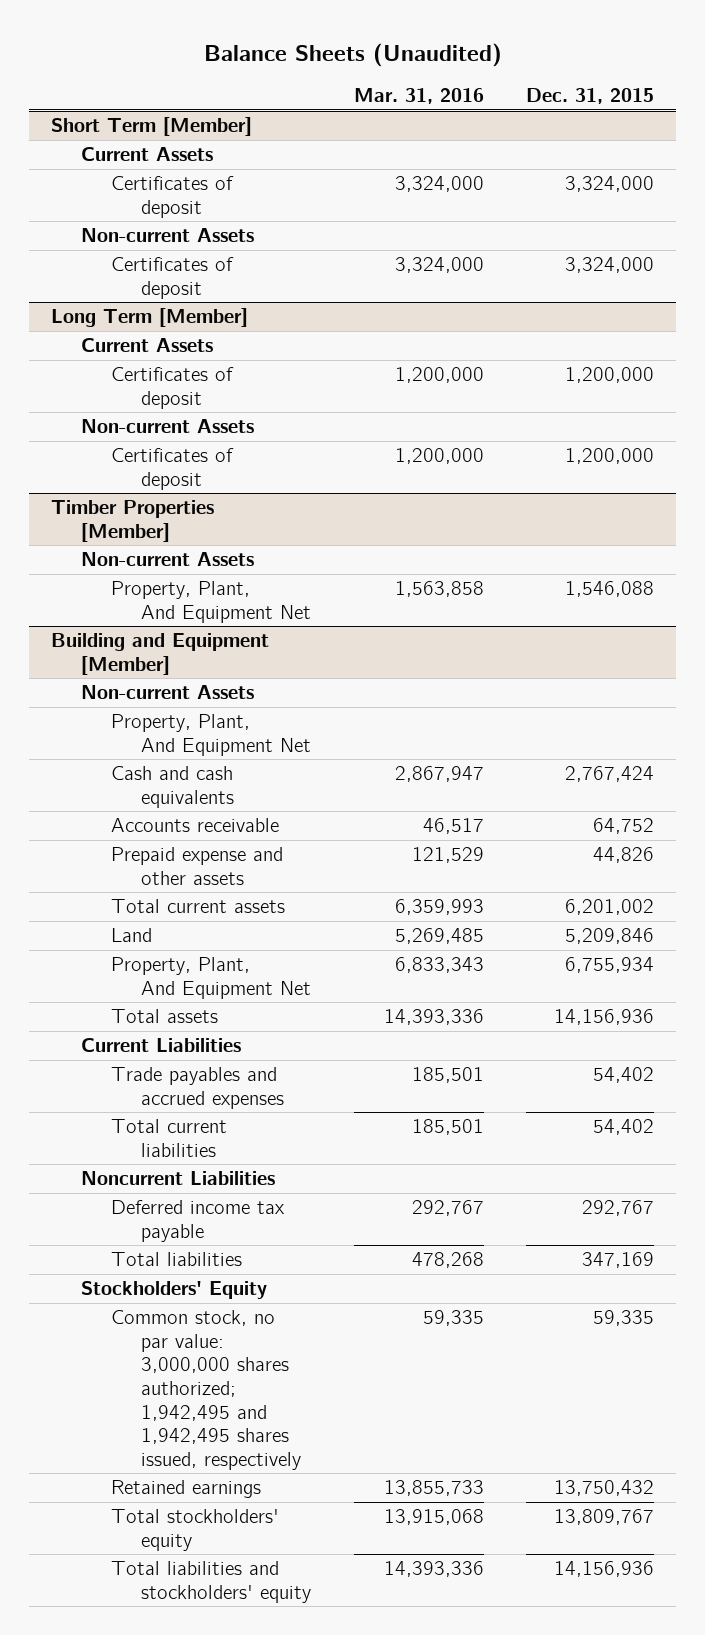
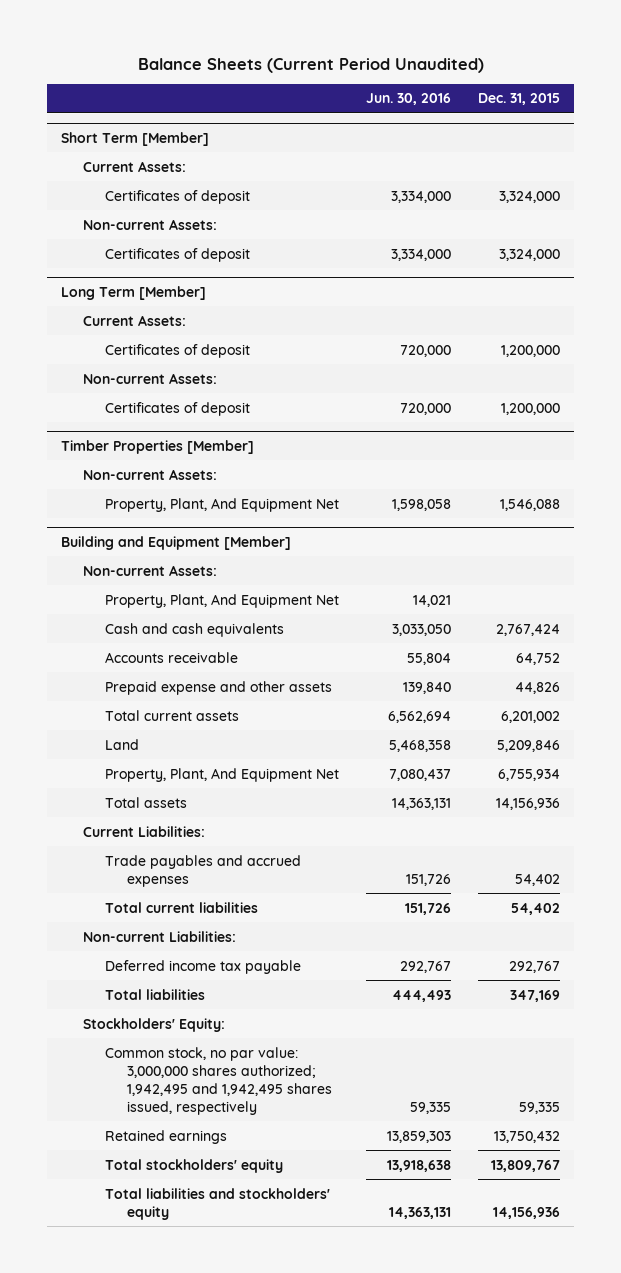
[203,42,502,67] Balance Sheets (Unaudited) -> [137,57,484,73] Balance Sheets (Current Period Unaudited)
[353,88,484,105] Mar. 31, 2016 -> none
none -> [366,93,452,106] Jun. 30, 2016
[80,147,213,162] Current Assets -> [82,160,186,172] Current Assets:
[80,228,254,243] Non-current Assets -> [82,218,217,230] Non-current Assets:
[80,338,213,353] Current Assets -> [82,314,186,326] Current Assets:
[80,419,254,434] Non-current Assets -> [82,372,217,384] Non-current Assets:
[80,552,254,567] Non-current Assets -> [82,468,217,480] Non-current Assets:
[80,685,254,700] Non-current Assets -> [82,564,217,576] Non-current Assets:
[80,1038,241,1053] Current Liabilities -> [82,825,205,837] Current Liabilities:
[80,1171,275,1186] Noncurrent Liabilities -> [82,930,236,942] Non-current Liabilities:
[80,1281,267,1300] Stockholders' Equity -> [82,1017,225,1032] Stockholders' Equity:

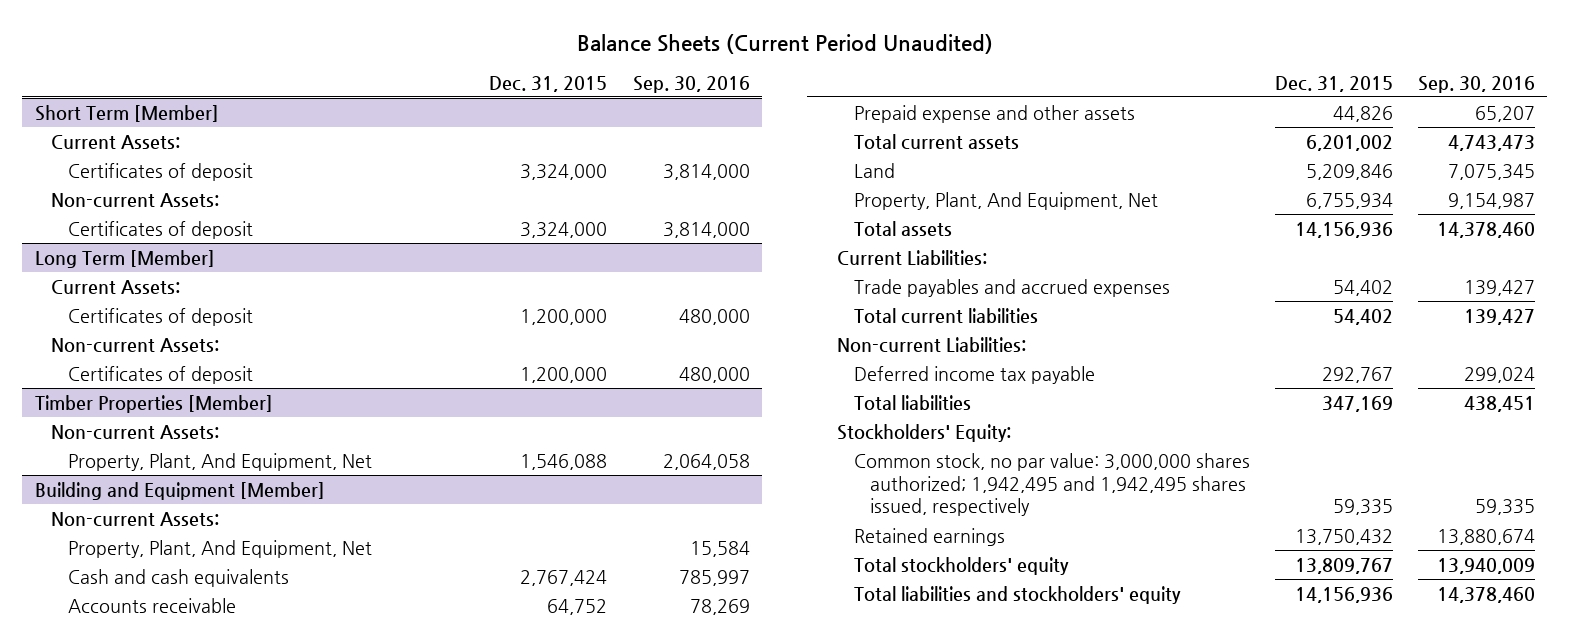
[366,93,452,106] Jun. 30, 2016 -> none
none -> [632,75,750,93] Sep. 30, 2016
[104,497,339,512] Property, Plant, And Equipment Net -> [68,452,373,471] Property, Plant, And Equipment, Net
[104,593,339,608] Property, Plant, And Equipment Net -> [68,539,373,558] Property, Plant, And Equipment, Net
[104,767,339,782] Property, Plant, And Equipment Net -> [853,191,1158,210] Property, Plant, And Equipment, Net

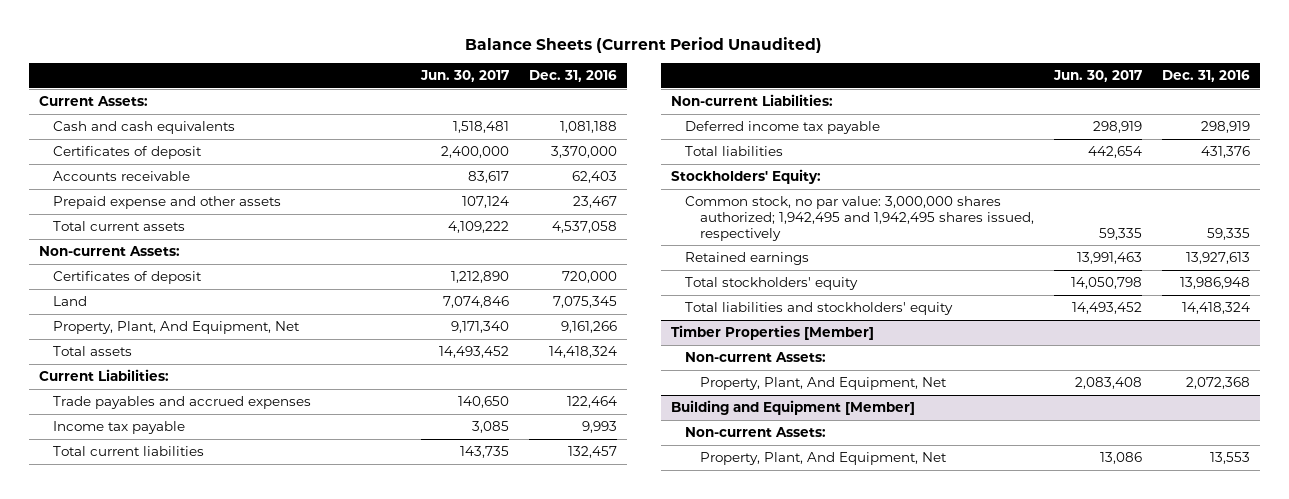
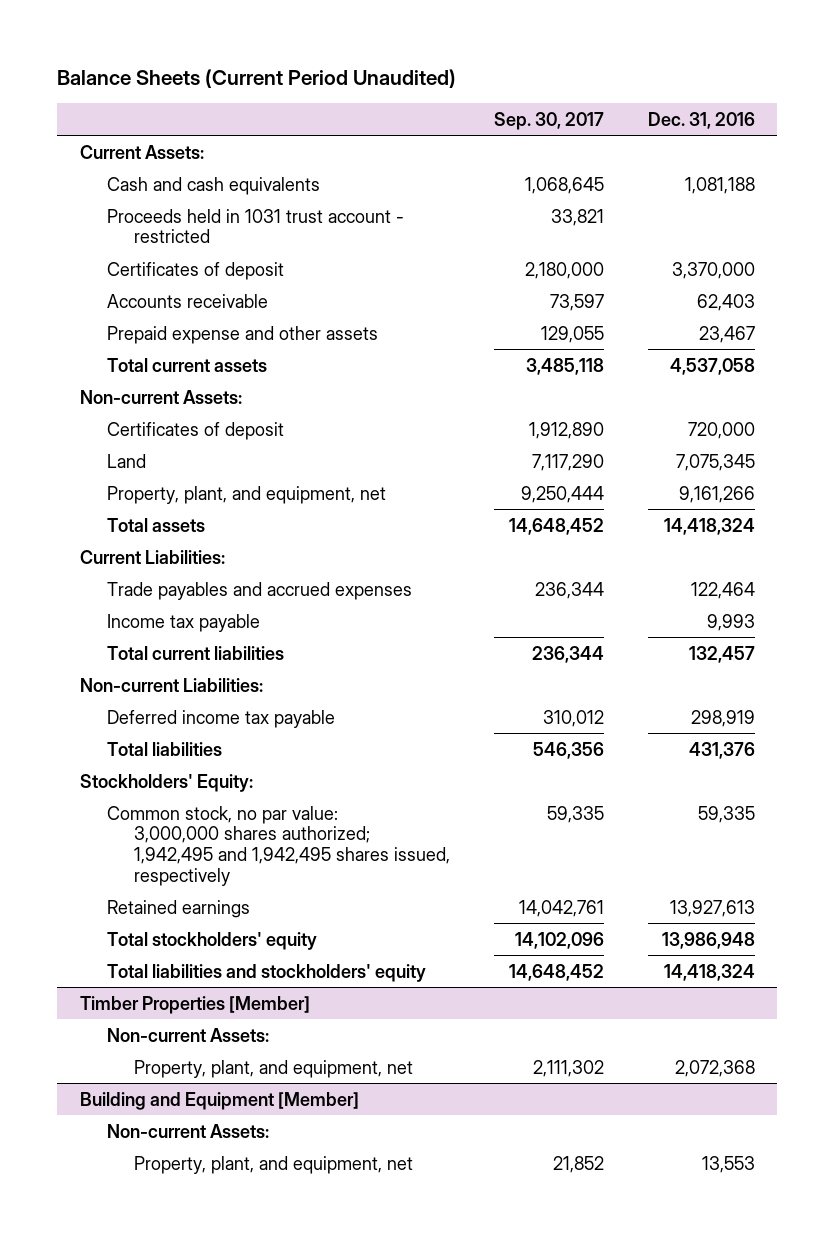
[420,70,510,83] Jun. 30, 2017 -> none
none -> [493,111,604,130] Sep. 30, 2017
none -> [106,208,404,244] Proceeds held in 1031 trust account - restricted
[53,321,301,335] Property, Plant, And Equipment, Net -> [106,485,386,504] Property, plant, and equipment, net
[699,377,947,391] Property, Plant, And Equipment, Net -> [133,1059,413,1078] Property, plant, and equipment, net
[699,452,947,466] Property, Plant, And Equipment, Net -> [133,1155,413,1174] Property, plant, and equipment, net

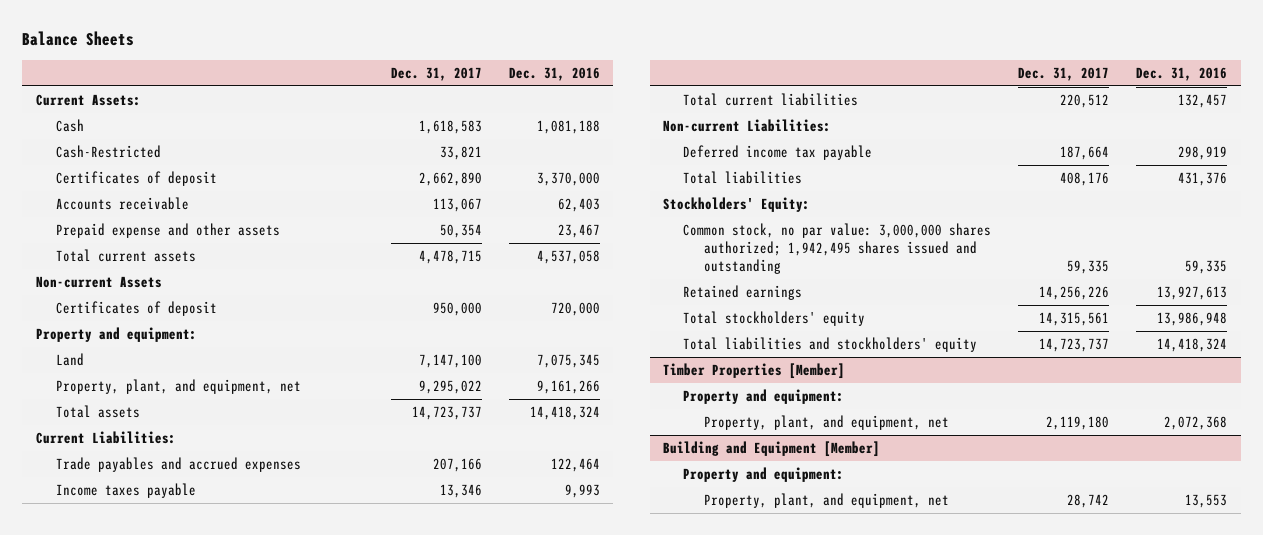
[57,69,457,89] Balance Sheets (Current Period Unaudited) -> [22,31,135,47] Balance Sheets
[493,111,604,130] Sep. 30, 2017 -> none
none -> [390,66,482,81] Dec. 31, 2017
[106,176,320,195] Cash and cash equivalents -> [55,119,84,133] Cash
[106,208,404,244] Proceeds held in 1031 trust account - restricted -> [55,145,161,159] Cash-Restricted
[79,389,242,404] Non-current Assets: -> [35,276,162,289] Non-current Assets
none -> [35,327,197,343] Property and equipment:
[106,613,260,632] Income tax payable -> [55,483,196,499] Income taxes payable
[106,805,450,886] Common stock, no par value: 3,000,000 shares authorized; 1,942,495 and 1,942,495 shares issued, respectively -> [683,223,992,275] Common stock, no par value: 3,000,000 shares authorized; 1,942,495 shares issued and outstanding
[106,1027,269,1042] Non-current Assets: -> none
none -> [683,389,845,405] Property and equipment:
[106,1123,269,1138] Non-current Assets: -> none
none -> [683,467,845,483] Property and equipment:

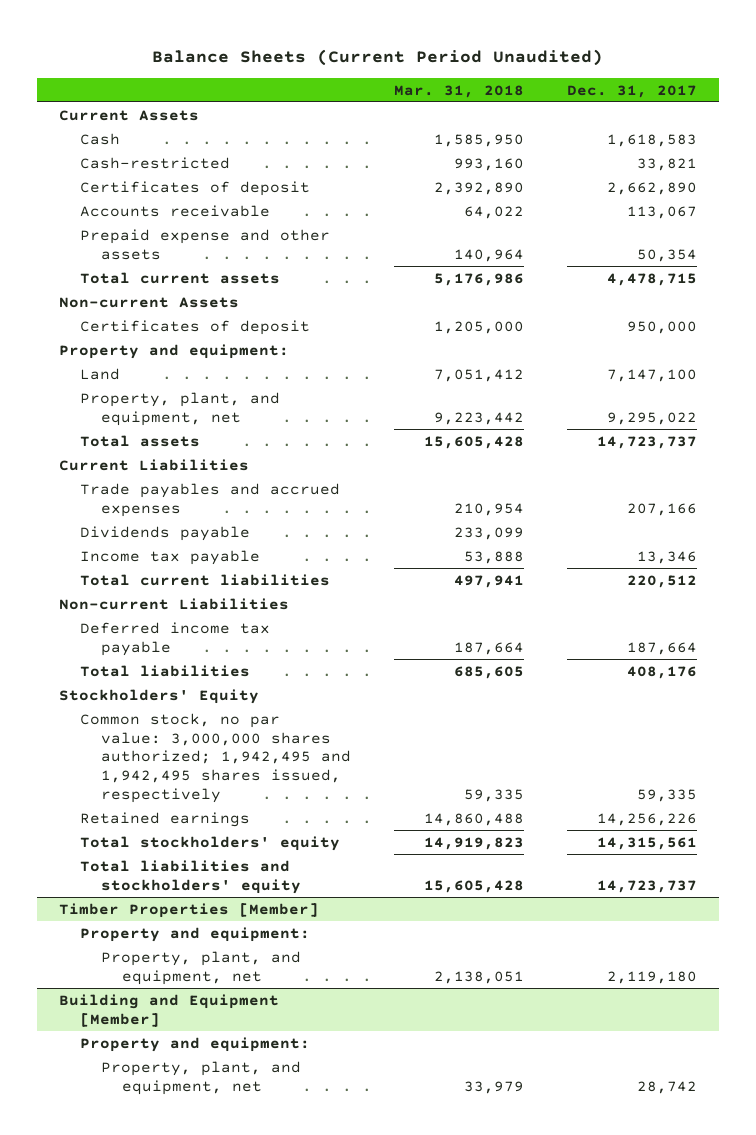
[22,31,135,47] Balance Sheets -> [151,48,603,66] Balance Sheets (Current Period Unaudited)
[508,66,600,81] Dec. 31, 2016 -> none
none -> [393,84,524,98] Mar. 31, 2018
[35,94,141,107] Current Assets: -> [58,109,199,121] Current Assets
[55,145,161,159] Cash-Restricted -> [79,156,230,169] Cash-restricted
[35,431,176,445] Current Liabilities: -> [58,458,249,471] Current Liabilities
none -> [79,525,250,541] Dividends payable
[55,483,196,499] Income taxes payable -> [79,549,260,565] Income tax payable
[663,119,832,133] Non-current Liabilities: -> [58,597,289,610] Non-current Liabilities
[663,197,811,213] Stockholders' Equity: -> [58,688,259,704] Stockholders' Equity
[683,223,992,275] Common stock, no par value: 3,000,000 shares authorized; 1,942,495 shares issued and outstanding -> [79,712,351,803] Common stock, no par value: 3,000,000 shares authorized; 1,942,495 and 1,942,495 shares issued, respectively

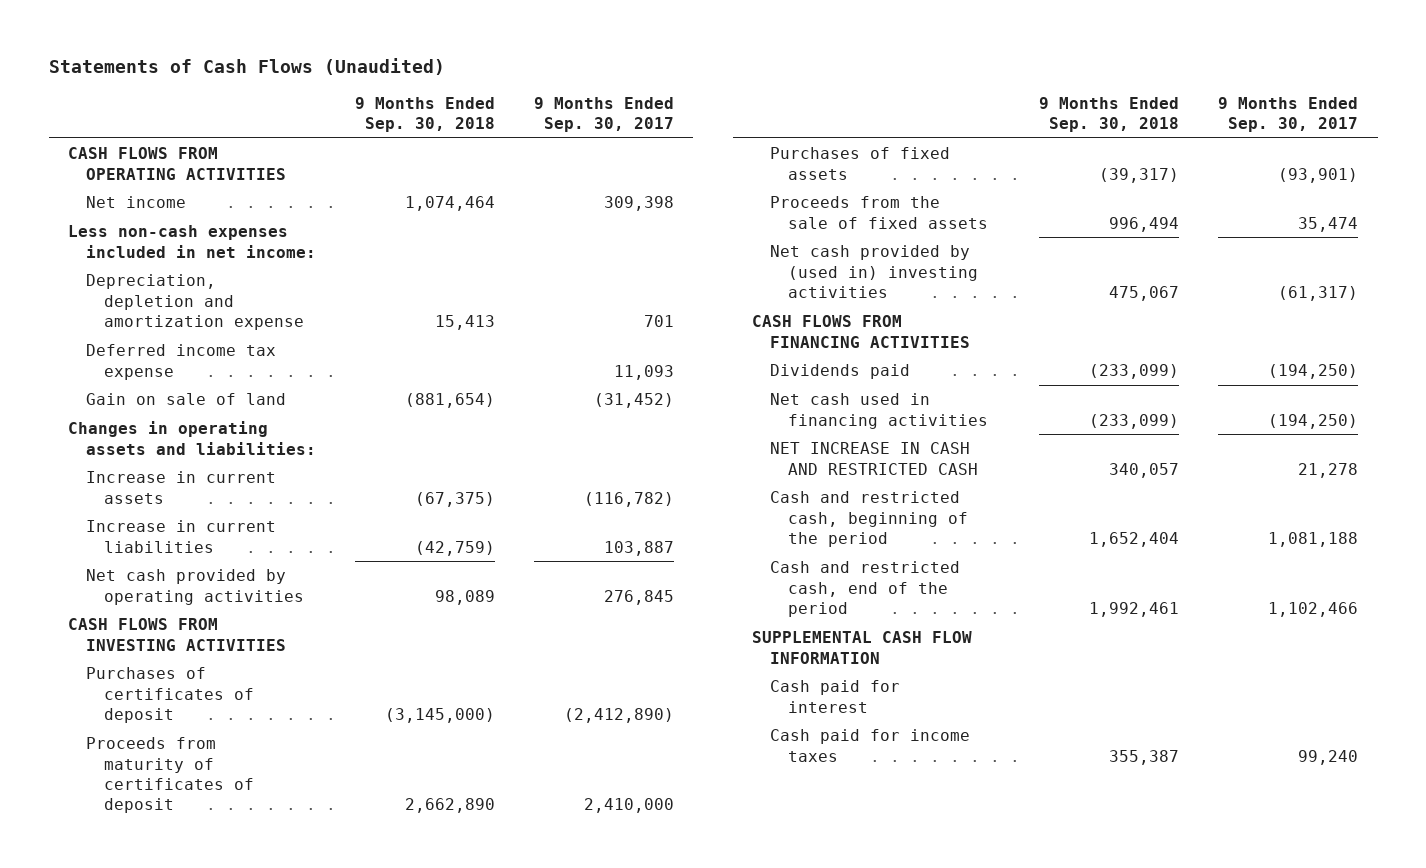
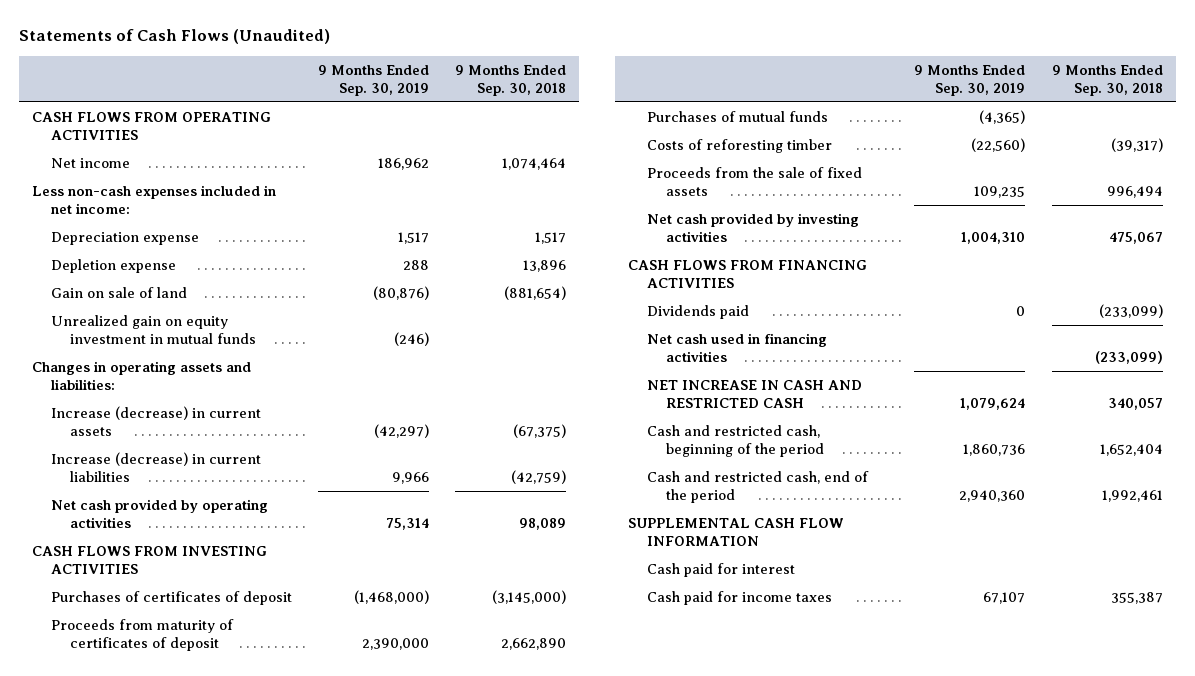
[534,96,675,133] 9 Months Ended Sep. 30, 2017 -> none
none -> [318,64,430,96] 9 Months Ended Sep. 30, 2019
[86,274,305,330] Depreciation, depletion and amortization expense -> none
[86,344,277,380] Deferred income tax expense -> none
none -> [51,231,200,245] Depreciation expense
none -> [51,258,177,273] Depletion expense
none -> [51,314,256,345] Unrealized gain on equity investment in mutual funds
[86,471,277,504] Increase in current assets -> [51,405,262,437] Increase (decrease) in current assets
[86,520,277,553] Increase in current liabilities -> [51,451,262,483] Increase (decrease) in current liabilities
none -> [647,110,829,122] Purchases of mutual funds
[770,147,951,180] Purchases of fixed assets -> [647,138,833,153] Costs of reforesting timber
[770,245,979,298] Net cash provided by (used in) investing activities -> [647,212,860,243] Net cash provided by investing activities

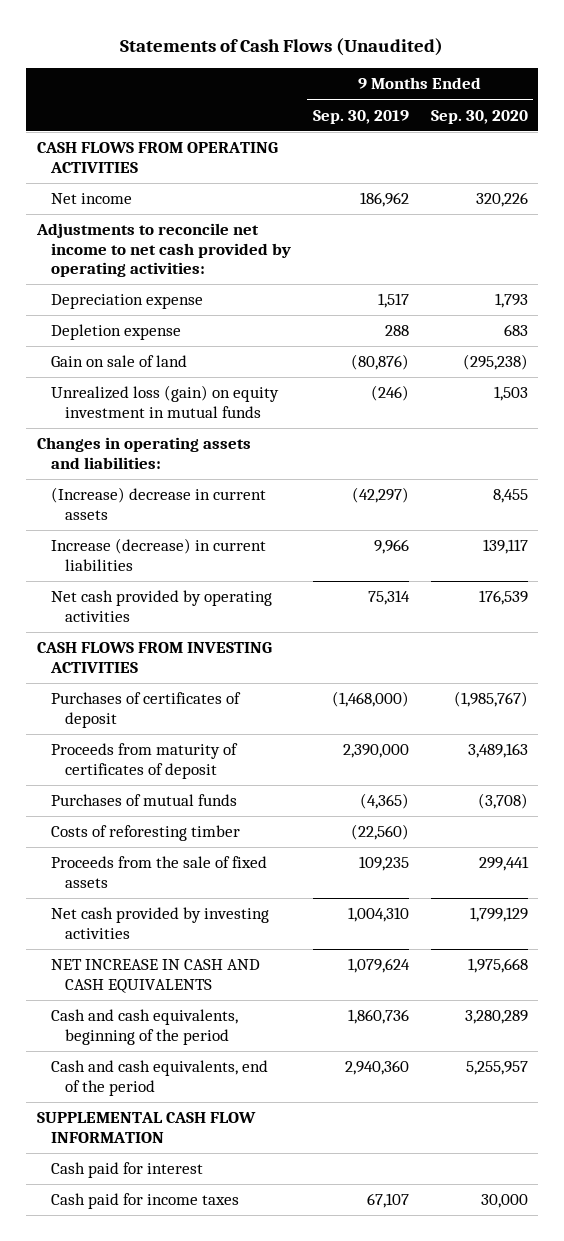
[455,64,567,96] 9 Months Ended Sep. 30, 2018 -> none
none -> [430,109,528,124] Sep. 30, 2020
[32,184,277,215] Less non-cash expenses included in net income: -> [35,223,292,277] Adjustments to reconcile net income to net cash provided by operating activities:
[51,314,256,345] Unrealized gain on equity investment in mutual funds -> [51,385,280,418] Unrealized loss (gain) on equity investment in mutual funds
[51,405,262,437] Increase (decrease) in current assets -> [51,487,267,520] (Increase) decrease in current assets
[628,259,868,289] CASH FLOWS FROM FINANCING ACTIVITIES -> none
[647,304,750,319] Dividends paid -> none
[647,332,828,363] Net cash used in financing activities -> none
[647,379,863,409] NET INCREASE IN CASH AND RESTRICTED CASH -> [51,959,261,993] NET INCREASE IN CASH AND CASH EQUIVALENTS
[647,424,825,458] Cash and restricted cash, beginning of the period -> [51,1009,239,1045] Cash and cash equivalents, beginning of the period
[647,470,870,504] Cash and restricted cash, end of the period -> [51,1060,269,1096] Cash and cash equivalents, end of the period

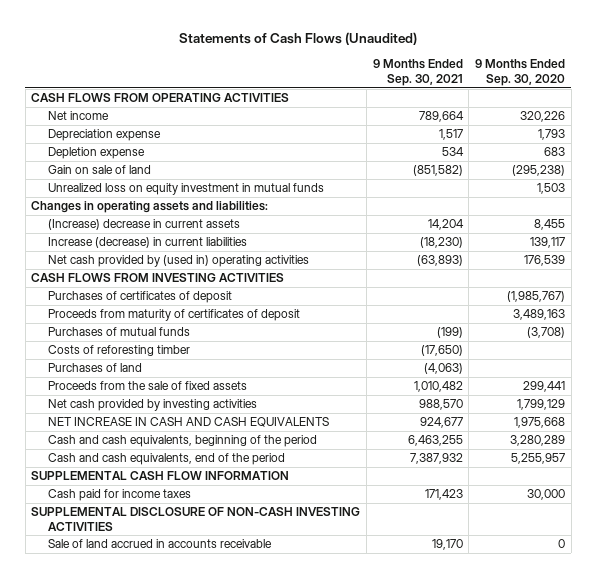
[312,109,409,124] Sep. 30, 2019 -> none
none -> [372,59,463,86] 9 Months Ended Sep. 30, 2021
[35,223,292,277] Adjustments to reconcile net income to net cash provided by operating activities: -> none
[51,385,280,418] Unrealized loss (gain) on equity investment in mutual funds -> [48,183,325,196] Unrealized loss on equity investment in mutual funds
[51,590,273,622] Net cash provided by operating activities -> [48,255,310,268] Net cash provided by (used in) operating activities
none -> [48,363,143,373] Purchases of land
[51,1162,204,1179] Cash paid for interest -> none
none -> [31,507,361,531] SUPPLEMENTAL DISCLOSURE OF NON-CASH INVESTING ACTIVITIES
none -> [48,539,273,549] Sale of land accrued in accounts receivable

